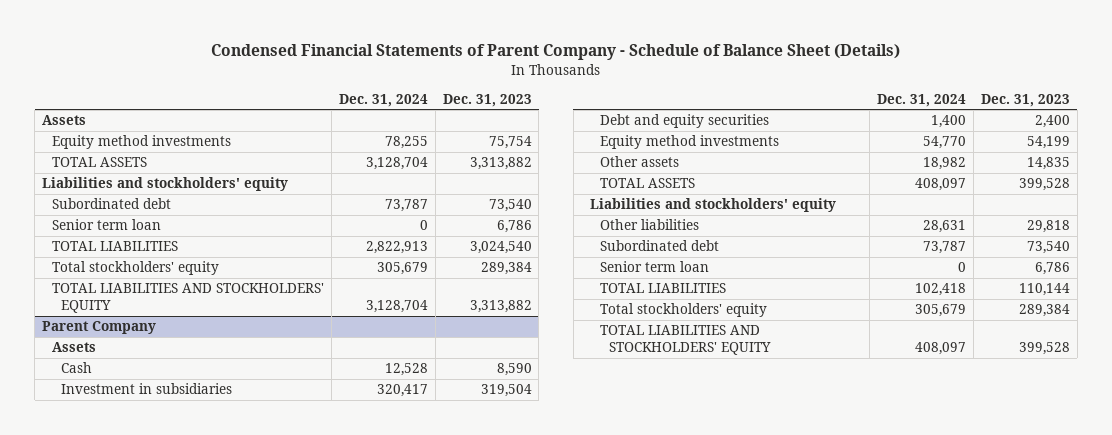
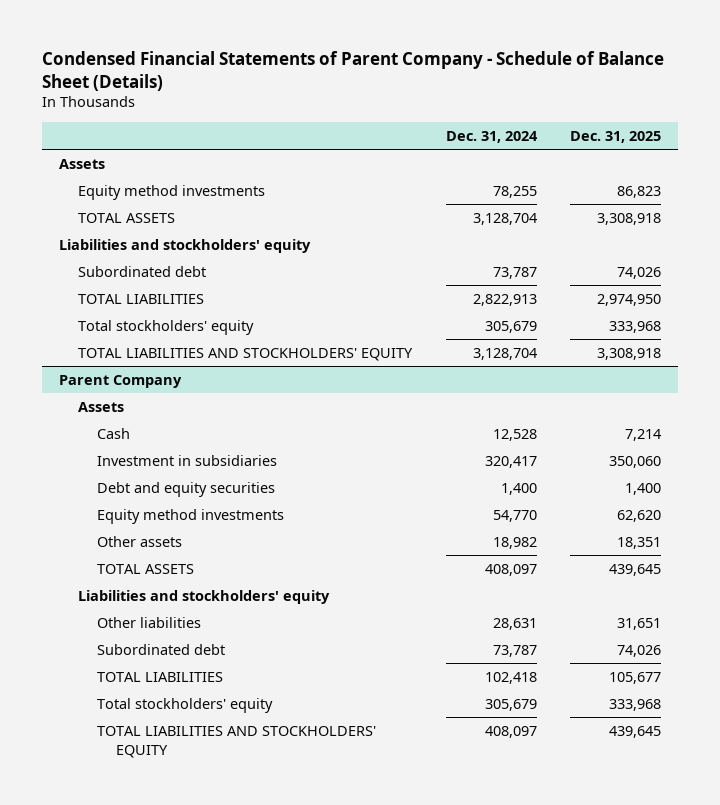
[442,93,532,107] Dec. 31, 2023 -> none
none -> [570,131,662,144] Dec. 31, 2025
[51,219,161,231] Senior term loan -> none
[599,261,709,273] Senior term loan -> none

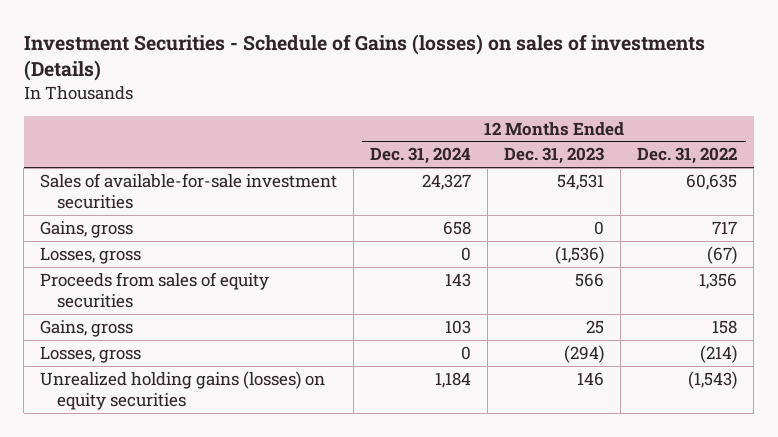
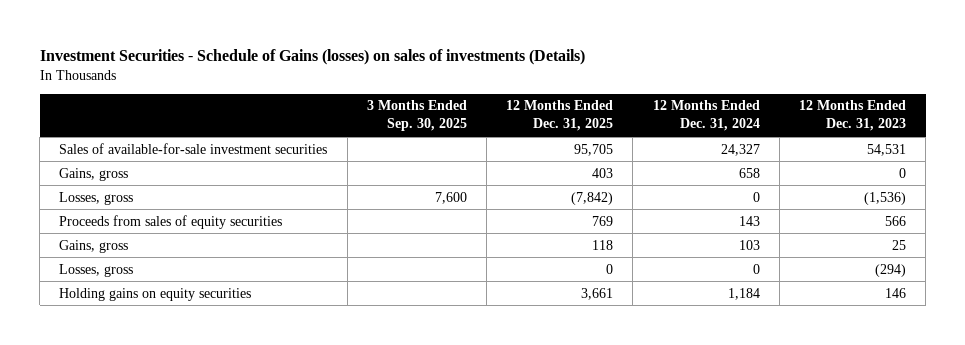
[637,147,738,165] Dec. 31, 2022 -> none
none -> [366,100,467,132] 3 Months Ended Sep. 30, 2025
none -> [506,100,614,132] 12 Months Ended Dec. 31, 2025
[40,370,326,410] Unrealized holding gains (losses) on equity securities -> [59,287,252,301] Holding gains on equity securities

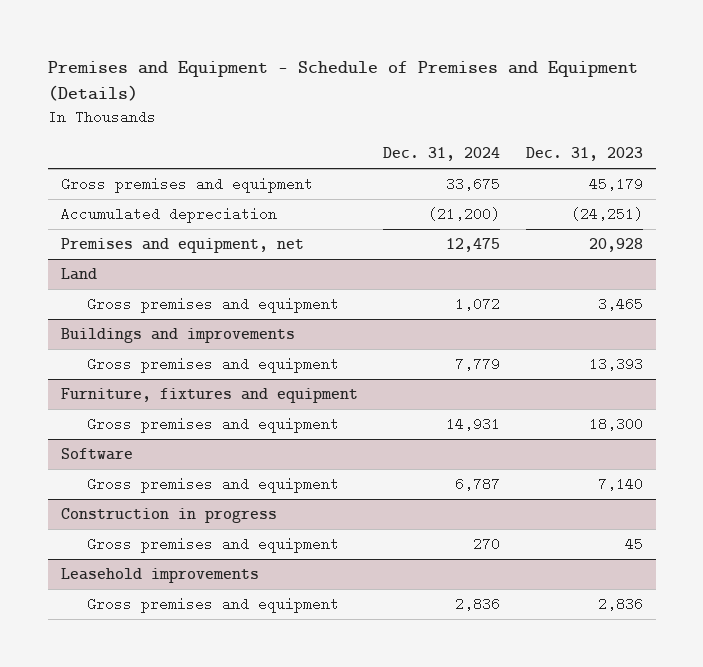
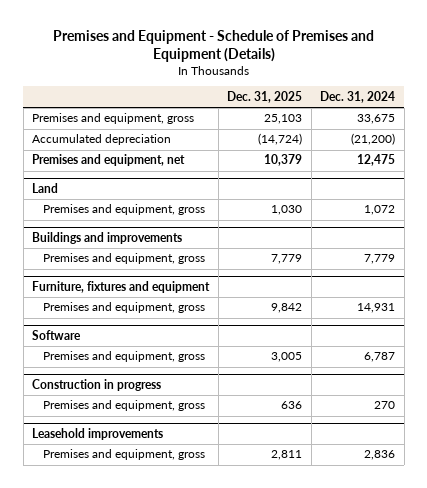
[525,147,643,162] Dec. 31, 2023 -> none
none -> [227,90,303,103] Dec. 31, 2025
[60,177,313,194] Gross premises and equipment -> [32,113,195,125] Premises and equipment, gross
[86,297,339,314] Gross premises and equipment -> [42,204,205,216] Premises and equipment, gross
[86,357,339,374] Gross premises and equipment -> [42,253,205,265] Premises and equipment, gross
[86,417,339,434] Gross premises and equipment -> [42,302,205,314] Premises and equipment, gross
[86,477,339,494] Gross premises and equipment -> [42,351,205,363] Premises and equipment, gross
[86,537,339,554] Gross premises and equipment -> [42,400,205,412] Premises and equipment, gross
[86,597,339,614] Gross premises and equipment -> [42,449,205,461] Premises and equipment, gross

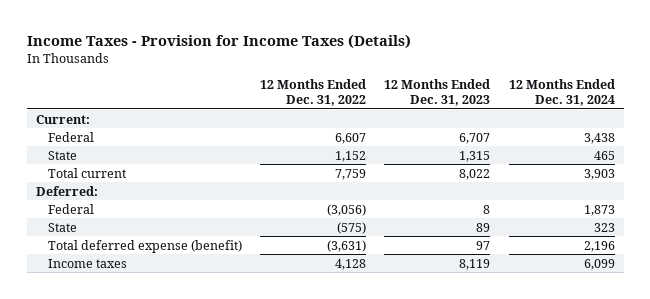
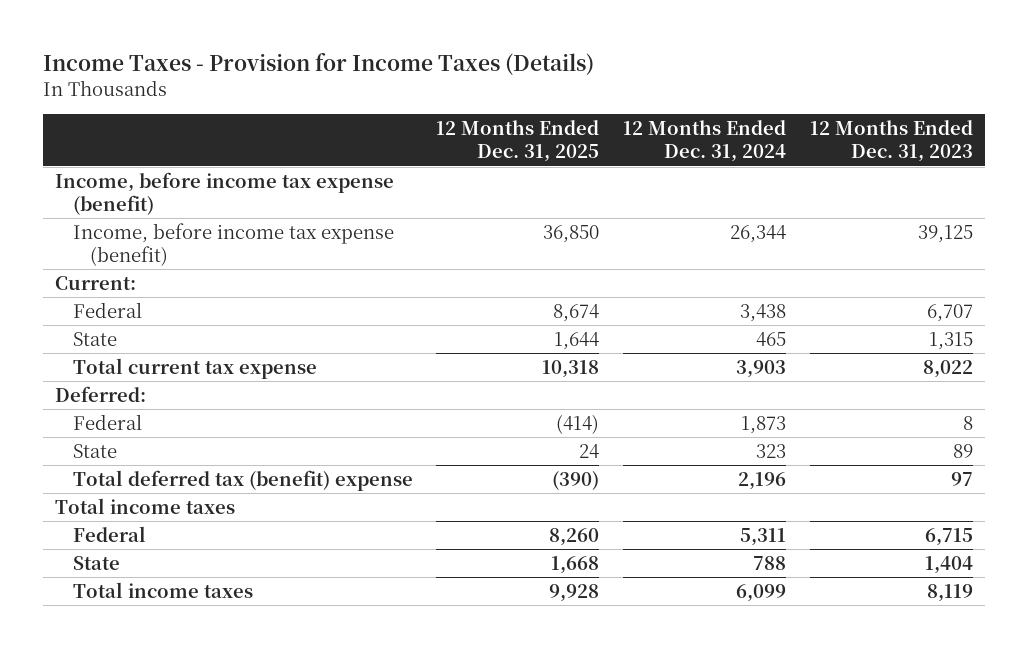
[260,79,367,107] 12 Months Ended Dec. 31, 2022 -> none
none -> [436,120,600,163] 12 Months Ended Dec. 31, 2025
none -> [54,171,394,215] Income, before income tax expense (benefit)
none -> [72,222,394,266] Income, before income tax expense (benefit)
[48,167,128,178] Total current -> [72,357,317,379] Total current tax expense
[48,239,243,253] Total deferred expense (benefit) -> [72,469,413,491] Total deferred tax (benefit) expense
none -> [54,497,235,514] Total income taxes
none -> [72,525,146,542] Federal
none -> [72,555,120,570] State
[48,258,128,268] Income taxes -> [72,581,253,598] Total income taxes

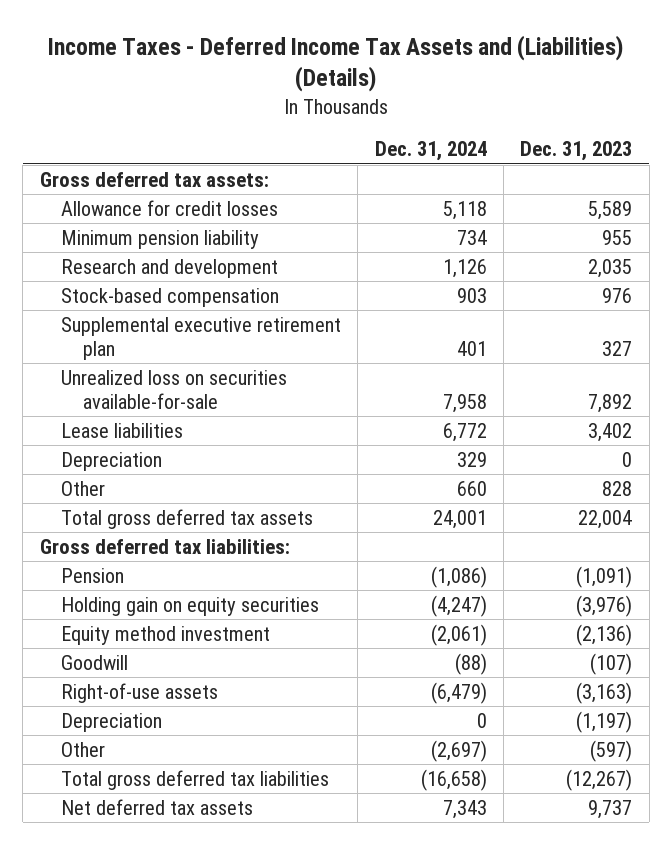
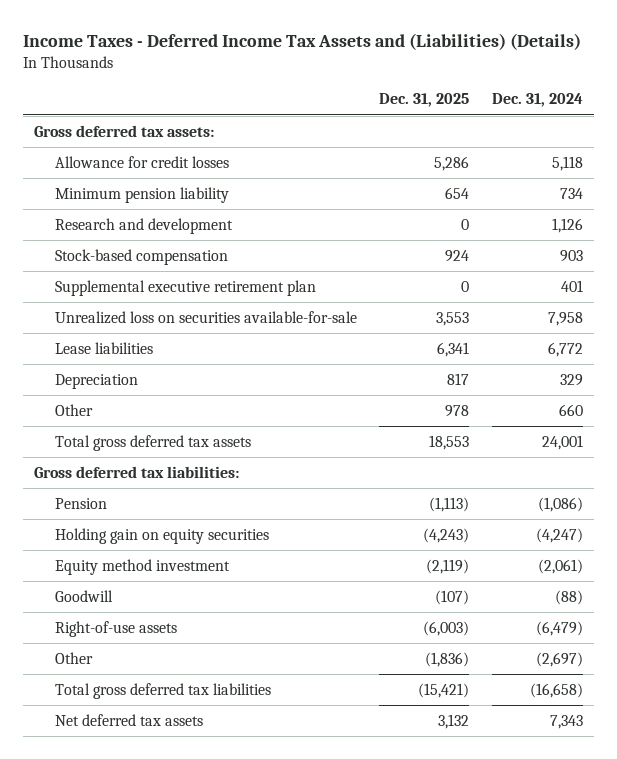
[520,141,633,162] Dec. 31, 2023 -> none
none -> [379,93,470,108] Dec. 31, 2025
[61,712,163,732] Depreciation -> none

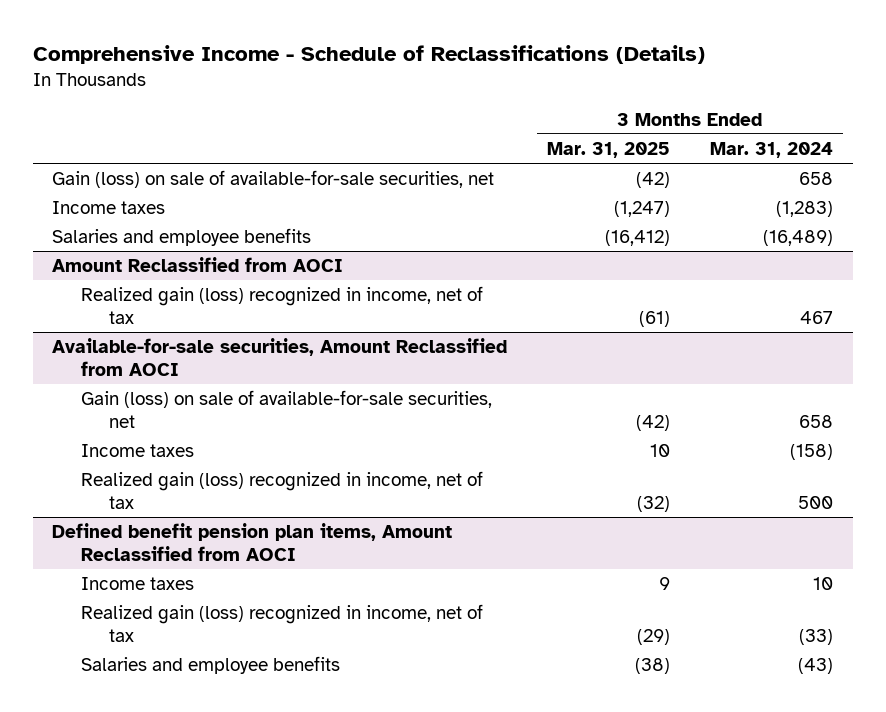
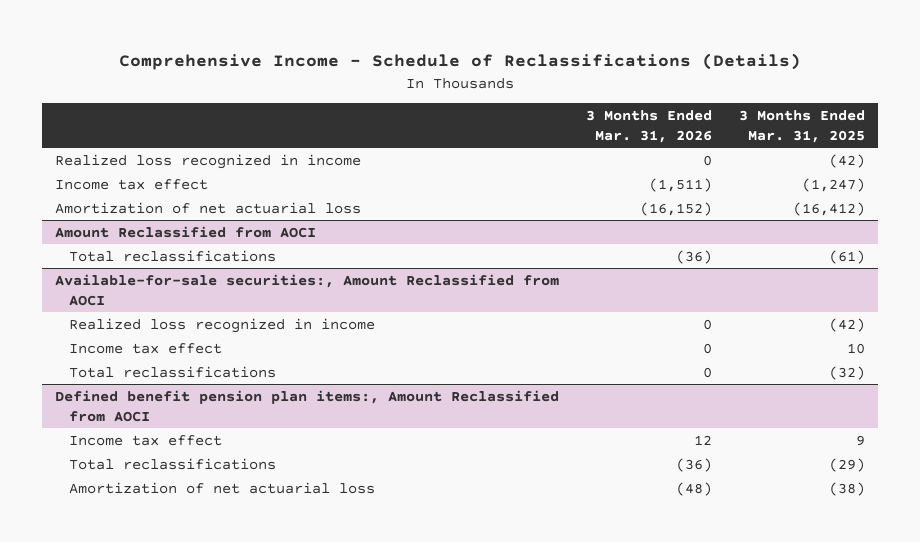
[710,141,834,158] Mar. 31, 2024 -> none
none -> [586,110,713,143] 3 Months Ended Mar. 31, 2026
[52,169,495,188] Gain (loss) on sale of available-for-sale securities, net -> [55,153,362,169] Realized loss recognized in income
[52,200,166,214] Income taxes -> [55,178,209,190] Income tax effect
[52,227,312,246] Salaries and employee benefits -> [55,201,362,214] Amortization of net actuarial loss
[80,285,483,324] Realized gain (loss) recognized in income, net of tax -> [68,249,276,262] Total reclassifications
[52,337,508,376] Available-for-sale securities, Amount Reclassified from AOCI -> [55,273,560,306] Available-for-sale securities:, Amount Reclassified from AOCI
[80,389,492,428] Gain (loss) on sale of available-for-sale securities, net -> [68,317,375,333] Realized loss recognized in income
[80,443,194,457] Income taxes -> [68,342,222,354] Income tax effect
[80,470,483,509] Realized gain (loss) recognized in income, net of tax -> [68,365,276,378] Total reclassifications
[52,522,453,561] Defined benefit pension plan items, Amount Reclassified from AOCI -> [55,389,560,422] Defined benefit pension plan items:, Amount Reclassified from AOCI
[80,576,194,590] Income taxes -> [68,434,222,446] Income tax effect
[80,603,483,642] Realized gain (loss) recognized in income, net of tax -> [68,457,276,470] Total reclassifications
[80,655,340,674] Salaries and employee benefits -> [68,481,375,494] Amortization of net actuarial loss

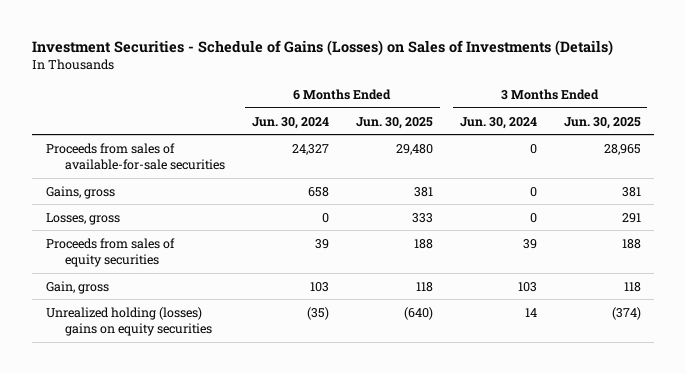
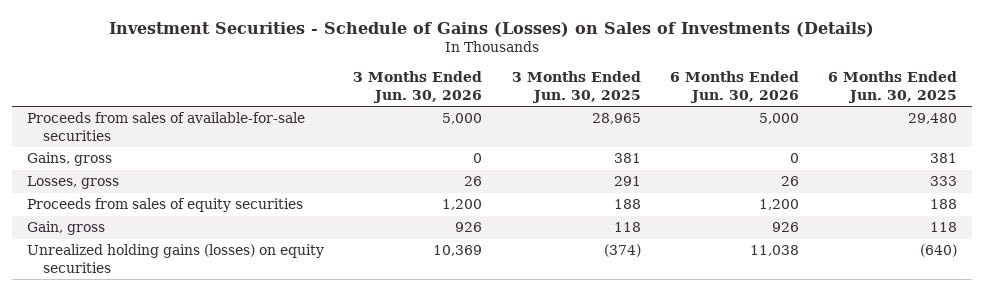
[252,116,330,129] Jun. 30, 2024 -> none
[459,116,537,129] Jun. 30, 2024 -> none
none -> [353,71,483,103] 3 Months Ended Jun. 30, 2026
none -> [669,71,799,103] 6 Months Ended Jun. 30, 2026
[45,306,213,337] Unrealized holding (losses) gains on equity securities -> [27,244,325,273] Unrealized holding gains (losses) on equity securities

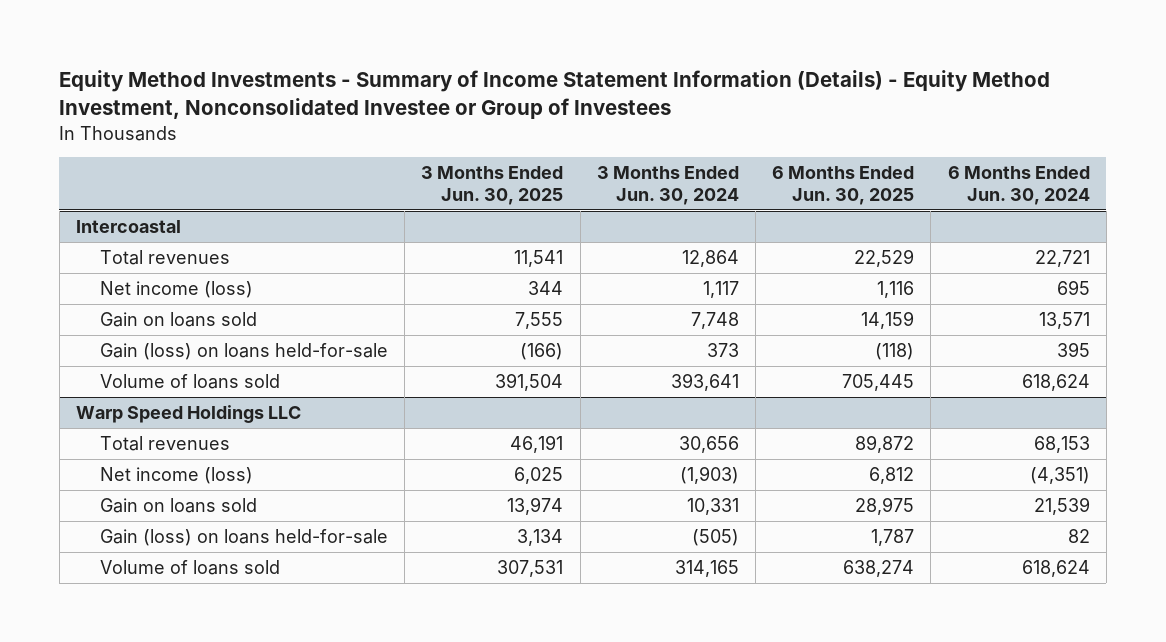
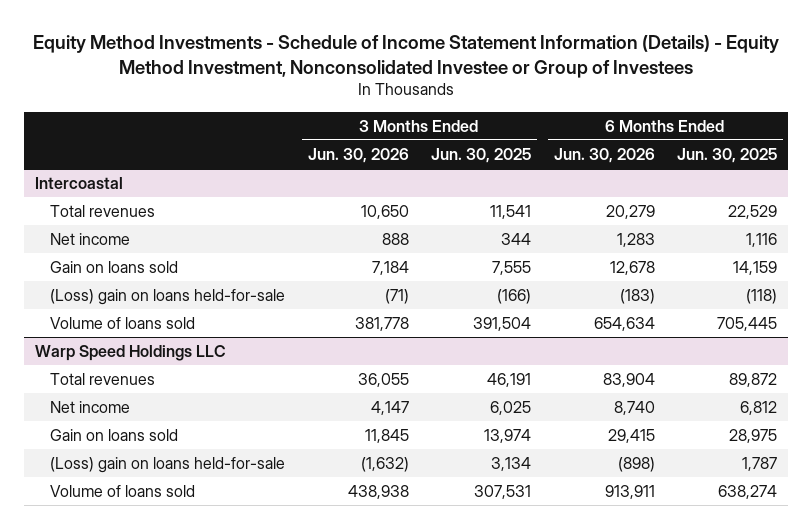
[59,70,1051,120] Equity Method Investments - Summary of Income Statement Information (Details) - Equity Method Investment, Nonconsolidated Investee or Group of Investees -> [33,34,780,78] Equity Method Investments - Schedule of Income Statement Information (Details) - Equity Method Investment, Nonconsolidated Investee or Group of Investees
[596,166,739,205] 3 Months Ended Jun. 30, 2024 -> none
[947,166,1090,205] 6 Months Ended Jun. 30, 2024 -> none
none -> [307,147,409,163] Jun. 30, 2026
none -> [553,147,655,163] Jun. 30, 2026
[99,280,253,298] Net income (loss) -> [50,233,131,246] Net income
[99,342,388,360] Gain (loss) on loans held-for-sale -> [50,289,286,306] (Loss) gain on loans held-for-sale
[99,466,253,484] Net income (loss) -> [50,401,131,414] Net income
[99,528,388,546] Gain (loss) on loans held-for-sale -> [50,457,286,474] (Loss) gain on loans held-for-sale

